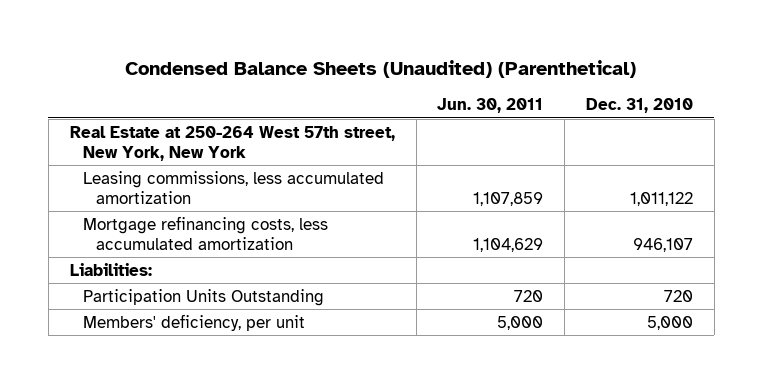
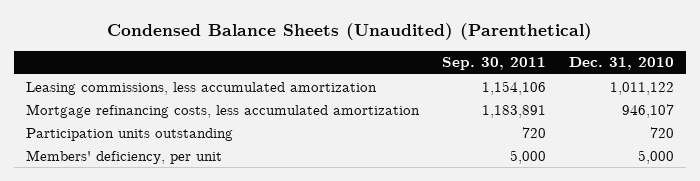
[437,98,544,114] Jun. 30, 2011 -> none
none -> [442,57,547,71] Sep. 30, 2011
[69,125,395,162] Real Estate at 250-264 West 57th street, New York, New York -> none
[69,262,152,276] Liabilities: -> none
[83,288,325,306] Participation Units Outstanding -> [25,127,233,141] Participation units outstanding

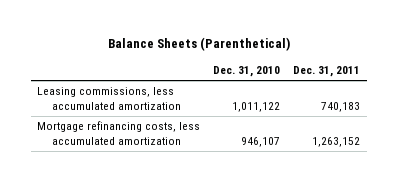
[107,23,593,41] Condensed Balance Sheets (Unaudited) (Parenthetical) -> [107,37,290,52] Balance Sheets (Parenthetical)
[442,57,547,71] Sep. 30, 2011 -> none
none -> [293,66,361,78] Dec. 31, 2011
[25,127,233,141] Participation units outstanding -> none
[25,149,222,164] Members' deficiency, per unit -> none

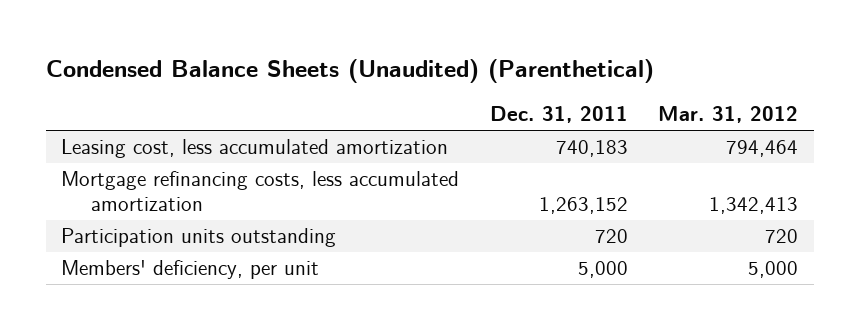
[107,37,290,52] Balance Sheets (Parenthetical) -> [45,59,654,84] Condensed Balance Sheets (Unaudited) (Parenthetical)
[213,66,281,78] Dec. 31, 2010 -> none
none -> [658,106,799,124] Mar. 31, 2012
[37,87,182,110] Leasing commissions, less accumulated amortization -> [61,139,449,159] Leasing cost, less accumulated amortization
none -> [61,228,337,248] Participation units outstanding
none -> [61,260,320,280] Members' deficiency, per unit

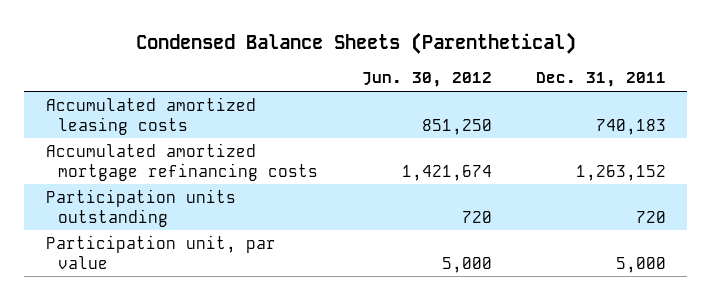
[45,59,654,84] Condensed Balance Sheets (Unaudited) (Parenthetical) -> [135,31,576,54] Condensed Balance Sheets (Parenthetical)
[658,106,799,124] Mar. 31, 2012 -> none
none -> [361,72,492,88] Jun. 30, 2012
[61,139,449,159] Leasing cost, less accumulated amortization -> [45,96,256,135] Accumulated amortized leasing costs
[61,171,460,211] Mortgage refinancing costs, less accumulated amortization -> [45,142,319,181] Accumulated amortized mortgage refinancing costs
[61,260,320,280] Members' deficiency, per unit -> [45,234,276,269] Participation unit, par value

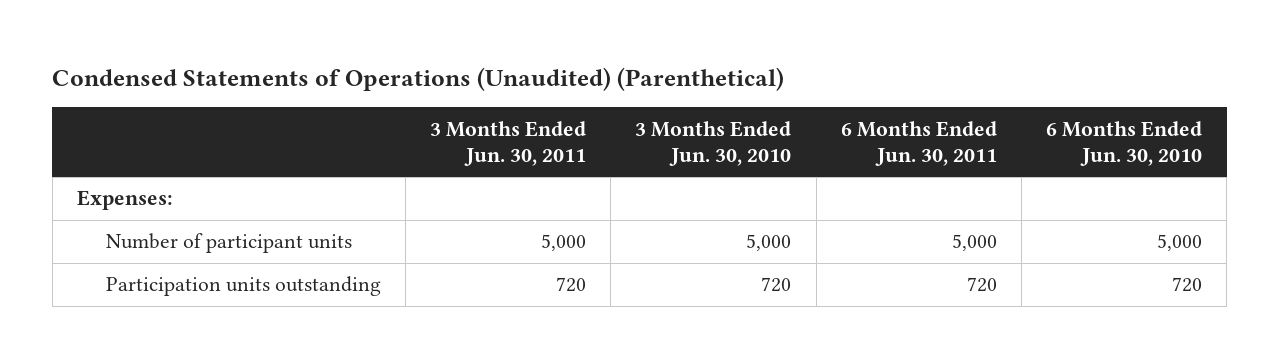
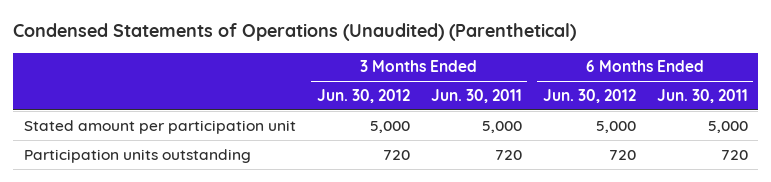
[635,120,792,166] 3 Months Ended Jun. 30, 2010 -> none
[1046,120,1203,166] 6 Months Ended Jun. 30, 2010 -> none
none -> [316,88,410,103] Jun. 30, 2012
none -> [542,88,636,103] Jun. 30, 2012
[76,190,173,211] Expenses: -> none
[105,233,352,254] Number of participant units -> [23,119,296,134] Stated amount per participation unit

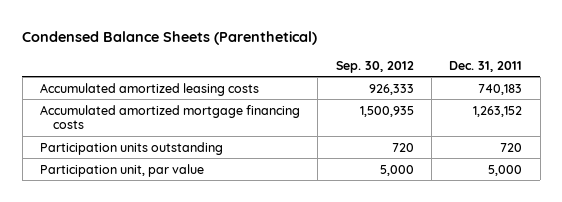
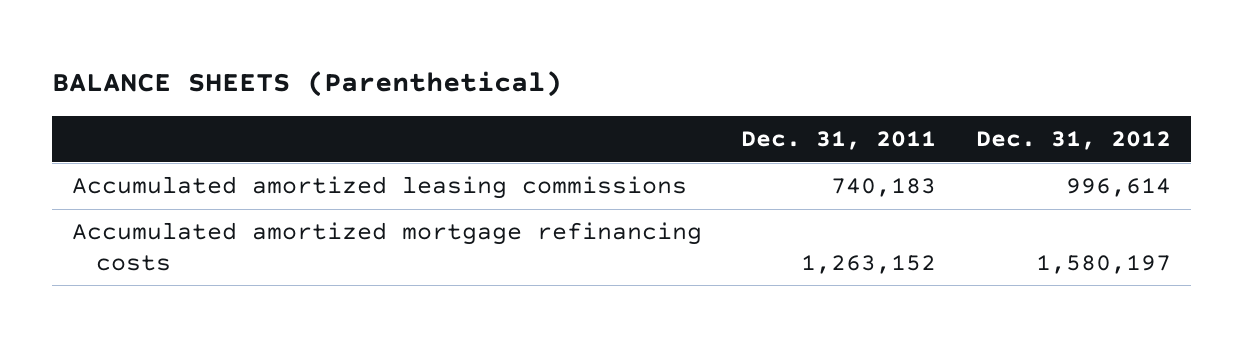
[22,30,318,45] Condensed Balance Sheets (Parenthetical) -> [51,70,562,97] BALANCE SHEETS (Parenthetical)
[335,60,414,73] Sep. 30, 2012 -> none
none -> [976,131,1172,151] Dec. 31, 2012
[40,141,224,155] Participation units outstanding -> none
[40,163,205,177] Participation unit, par value -> none
[40,82,260,96] Accumulated amortized leasing costs -> [71,176,687,200] Accumulated amortized leasing commissions
[40,104,301,130] Accumulated amortized mortgage financing costs -> [71,222,702,271] Accumulated amortized mortgage refinancing costs

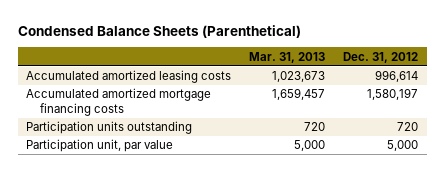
[51,70,562,97] BALANCE SHEETS (Parenthetical) -> [17,24,301,38] Condensed Balance Sheets (Parenthetical)
[741,131,937,151] Dec. 31, 2011 -> none
none -> [249,51,326,63] Mar. 31, 2013
[71,176,687,200] Accumulated amortized leasing commissions -> [26,70,232,84] Accumulated amortized leasing costs
[71,222,702,271] Accumulated amortized mortgage refinancing costs -> [26,88,212,117] Accumulated amortized mortgage financing costs
none -> [26,121,193,135] Participation units outstanding
none -> [26,139,174,153] Participation unit, par value

